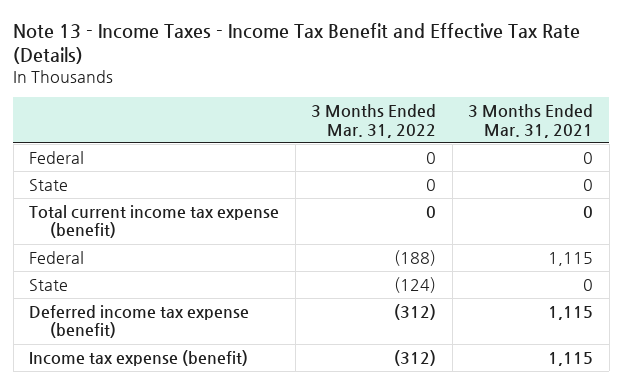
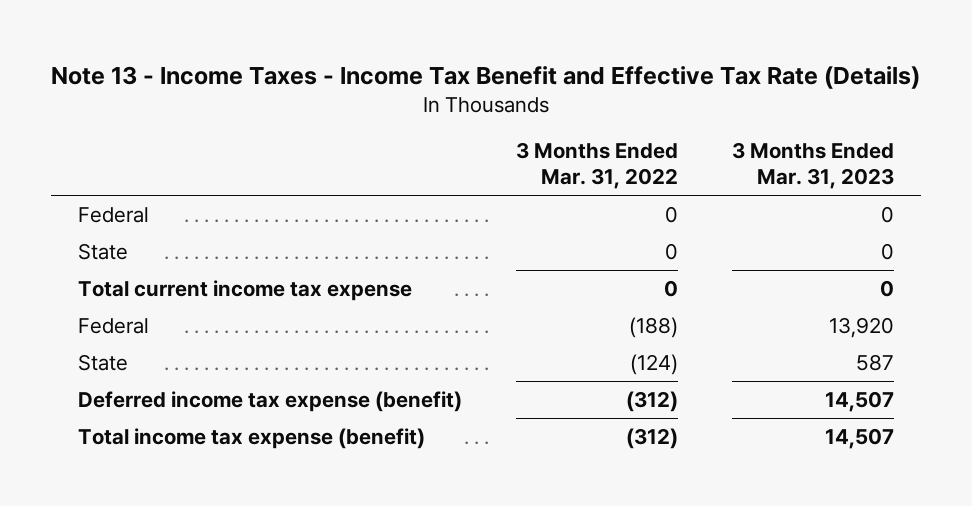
[468,104,594,138] 3 Months Ended Mar. 31, 2021 -> none
none -> [731,142,894,190] 3 Months Ended Mar. 31, 2023
[29,205,280,239] Total current income tax expense (benefit) -> [78,279,413,301] Total current income tax expense
[29,350,249,367] Income tax expense (benefit) -> [78,427,426,449] Total income tax expense (benefit)

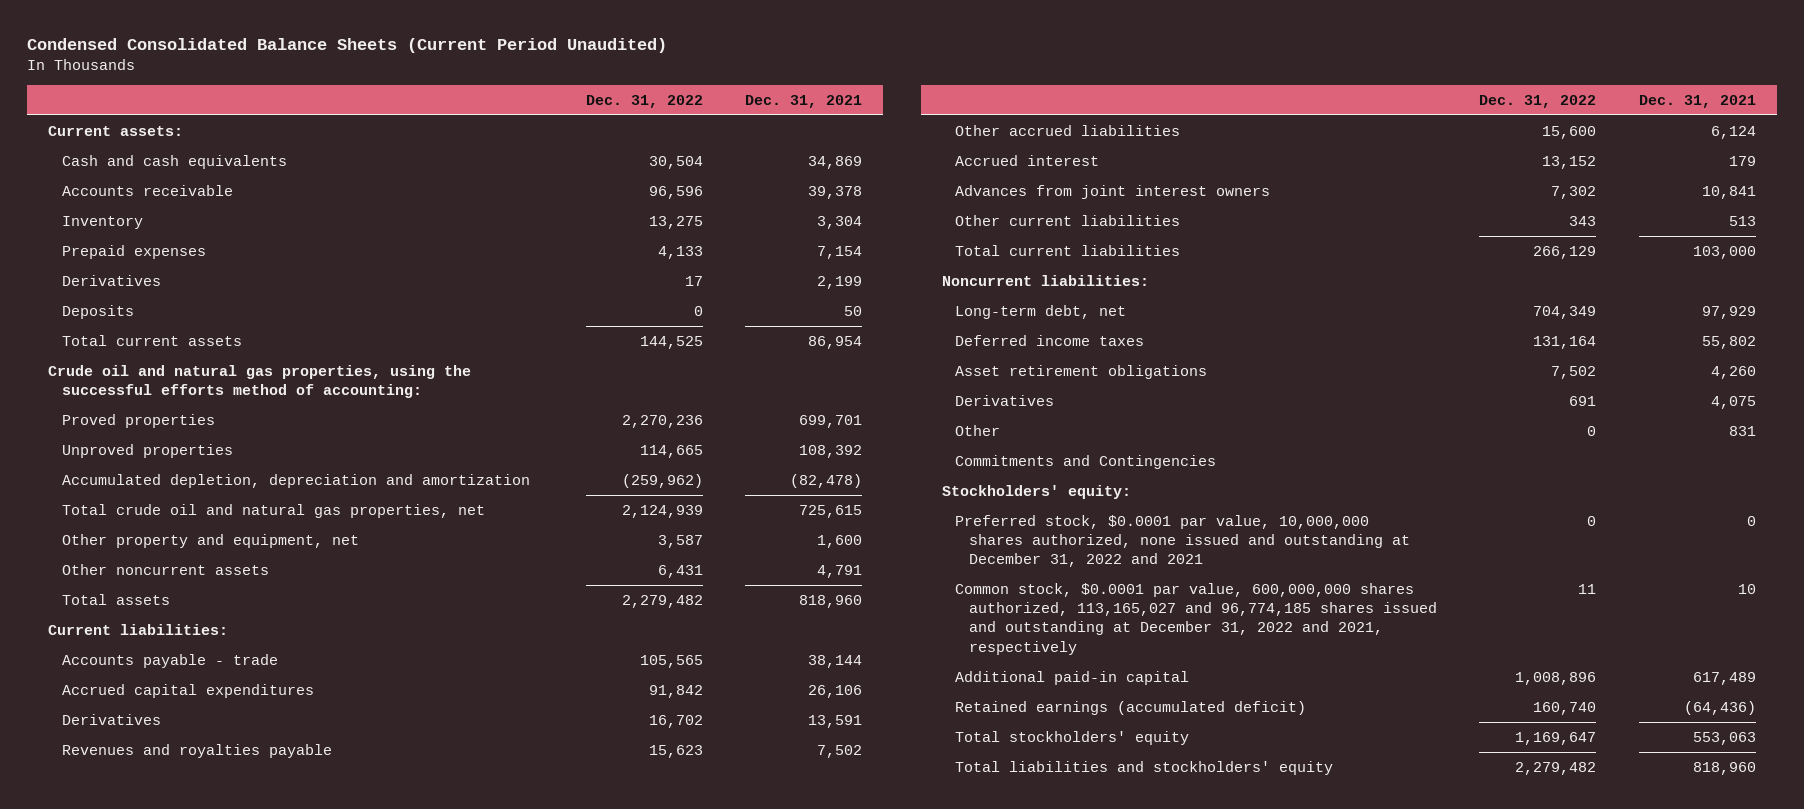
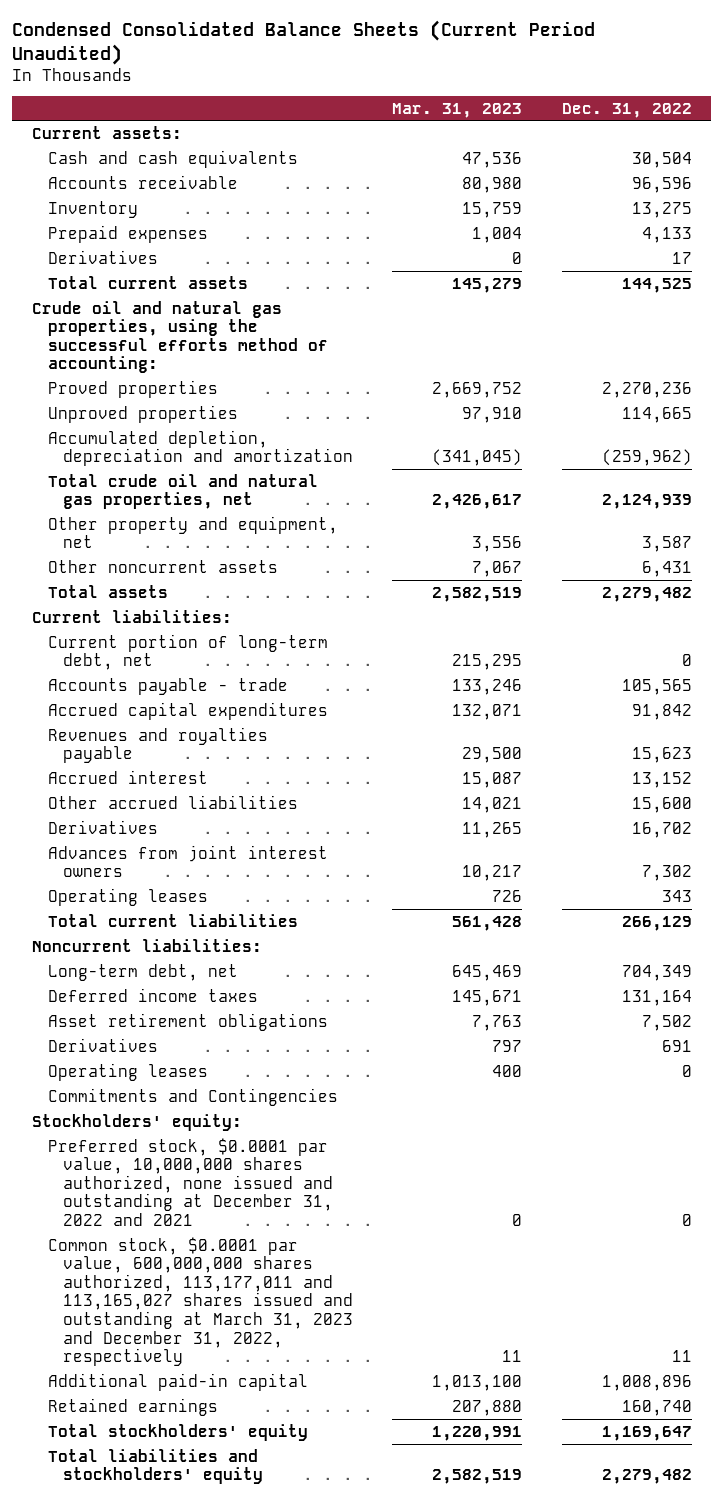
[744,95,862,109] Dec. 31, 2021 -> none
none -> [392,102,523,118] Mar. 31, 2023
[61,304,134,319] Deposits -> none
none -> [47,633,328,671] Current portion of long-term debt, net
[955,124,1181,136] Other accrued liabilities -> [47,794,298,809] Other accrued liabilities
[61,713,161,725] Derivatives -> [47,819,158,834] Derivatives
[955,214,1181,226] Other current liabilities -> [47,887,208,906] Operating leases
[955,424,1001,436] Other -> none
none -> [47,1062,208,1081] Operating leases
[955,582,1438,655] Common stock, $0.0001 par value, 600,000,000 shares authorized, 113,165,027 and 96,774,185 shares issued and outstanding at December 31, 2022 and 2021, respectively -> [47,1236,354,1367] Common stock, $0.0001 par value, 600,000,000 shares authorized, 113,177,011 and 113,165,027 shares issued and outstanding at March 31, 2023 and December 31, 2022, respectively
[955,700,1307,715] Retained earnings (accumulated deficit) -> [47,1397,218,1416] Retained earnings

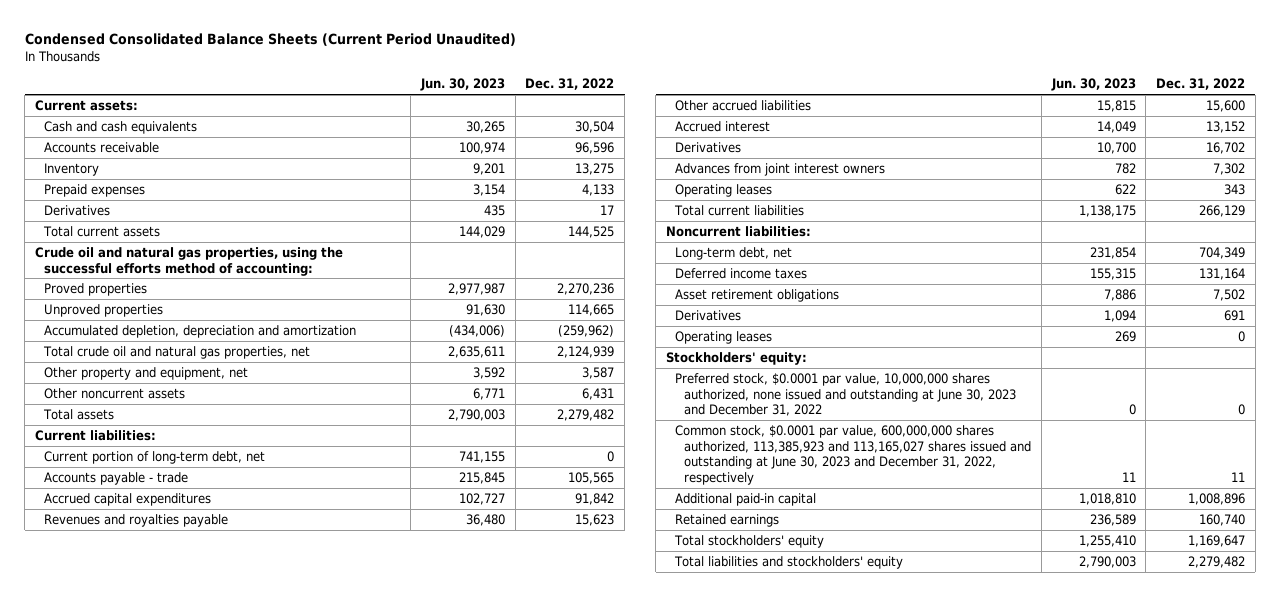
[392,102,523,118] Mar. 31, 2023 -> none
none -> [419,78,505,92] Jun. 30, 2023
[47,769,208,784] Accrued interest -> [674,120,770,132] Accrued interest
[47,1087,338,1106] Commitments and Contingencies -> none
[47,1137,334,1227] Preferred stock, $0.0001 par value, 10,000,000 shares authorized, none issued and outstanding at December 31, 2022 and 2021 -> [674,372,1017,417] Preferred stock, $0.0001 par value, 10,000,000 shares authorized, none issued and outstanding at June 30, 2023 and December 31, 2022
[47,1236,354,1367] Common stock, $0.0001 par value, 600,000,000 shares authorized, 113,177,011 and 113,165,027 shares issued and outstanding at March 31, 2023 and December 31, 2022, respectively -> [674,424,1032,485] Common stock, $0.0001 par value, 600,000,000 shares authorized, 113,385,923 and 113,165,027 shares issued and outstanding at June 30, 2023 and December 31, 2022, respectively

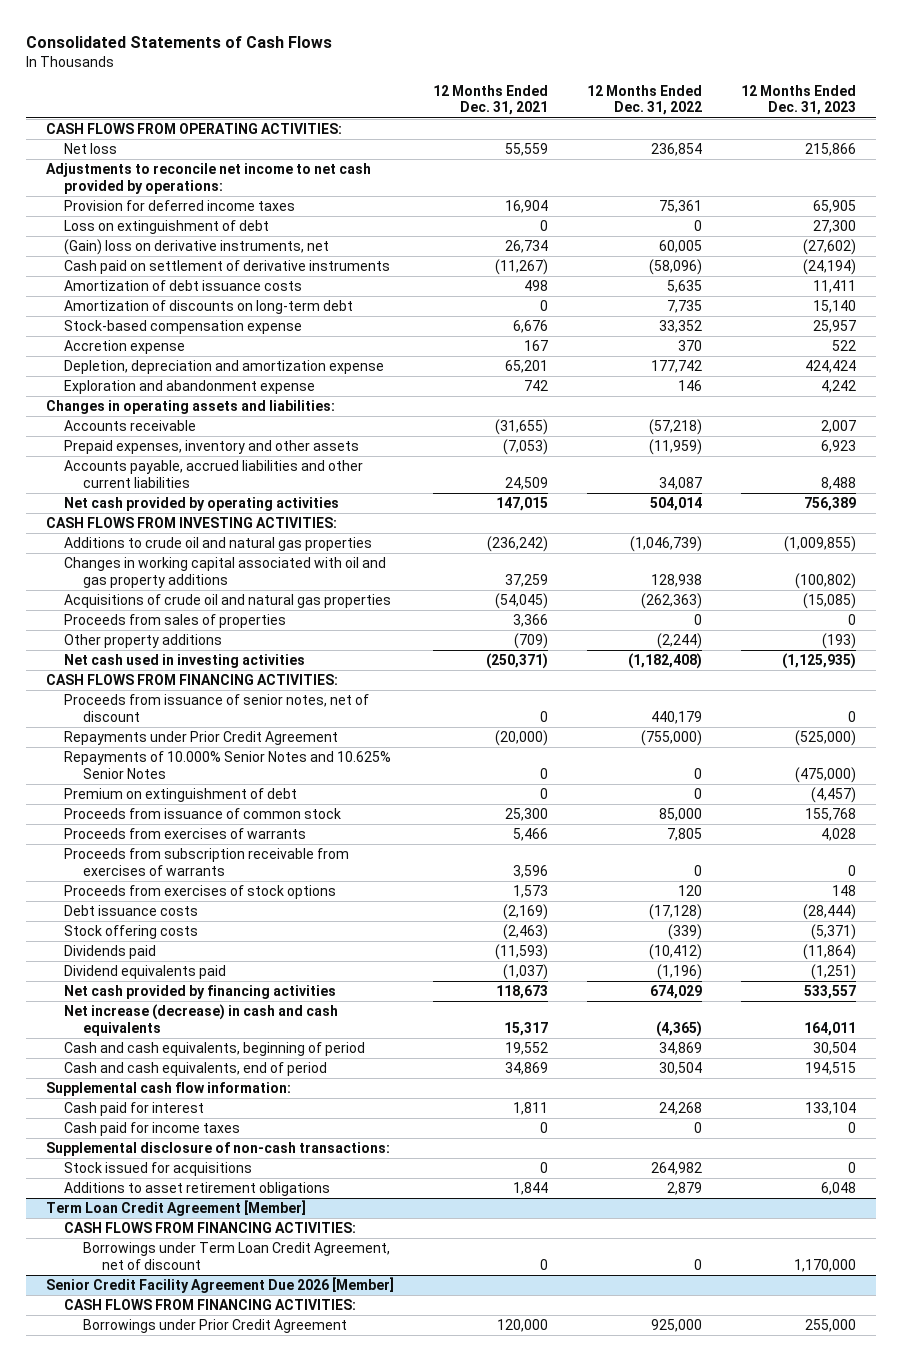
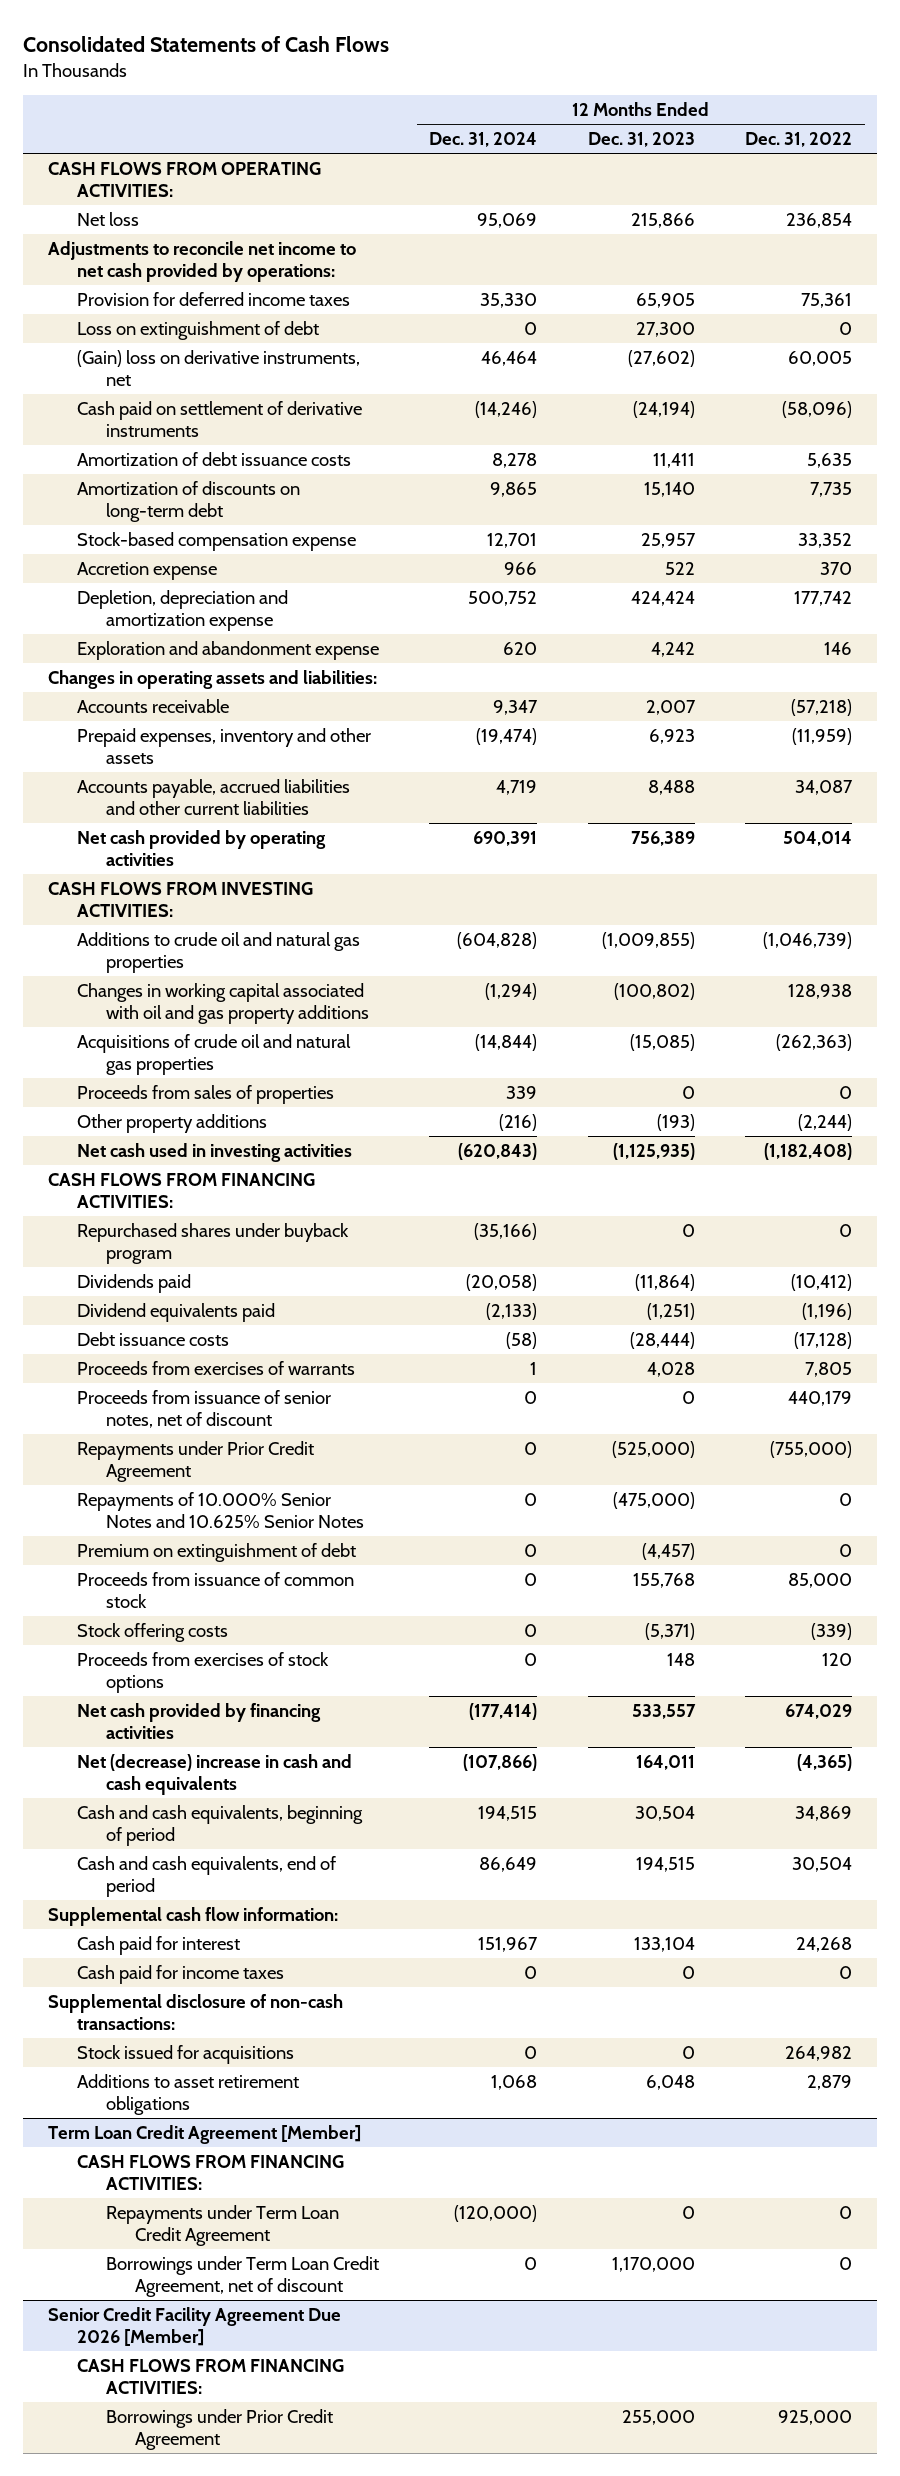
[432,84,548,116] 12 Months Ended Dec. 31, 2021 -> none
none -> [429,132,538,148] Dec. 31, 2024
none -> [76,1222,349,1265] Repurchased shares under buyback program
[64,945,157,960] Dividends paid -> [76,1273,191,1293] Dividends paid
[64,965,227,980] Dividend equivalents paid -> [76,1302,275,1322] Dividend equivalents paid
[64,905,199,917] Debt issuance costs -> [76,1331,229,1346] Debt issuance costs
[64,828,307,840] Proceeds from exercises of warrants -> [76,1360,355,1375] Proceeds from exercises of warrants
[64,848,350,876] Proceeds from subscription receivable from exercises of warrants -> none
[64,885,337,900] Proceeds from exercises of stock options -> [76,1651,329,1694] Proceeds from exercises of stock options
[64,1004,339,1036] Net increase (decrease) in cash and cash equivalents -> [76,1753,352,1796] Net (decrease) increase in cash and cash equivalents
none -> [105,2204,339,2247] Repayments under Term Loan Credit Agreement

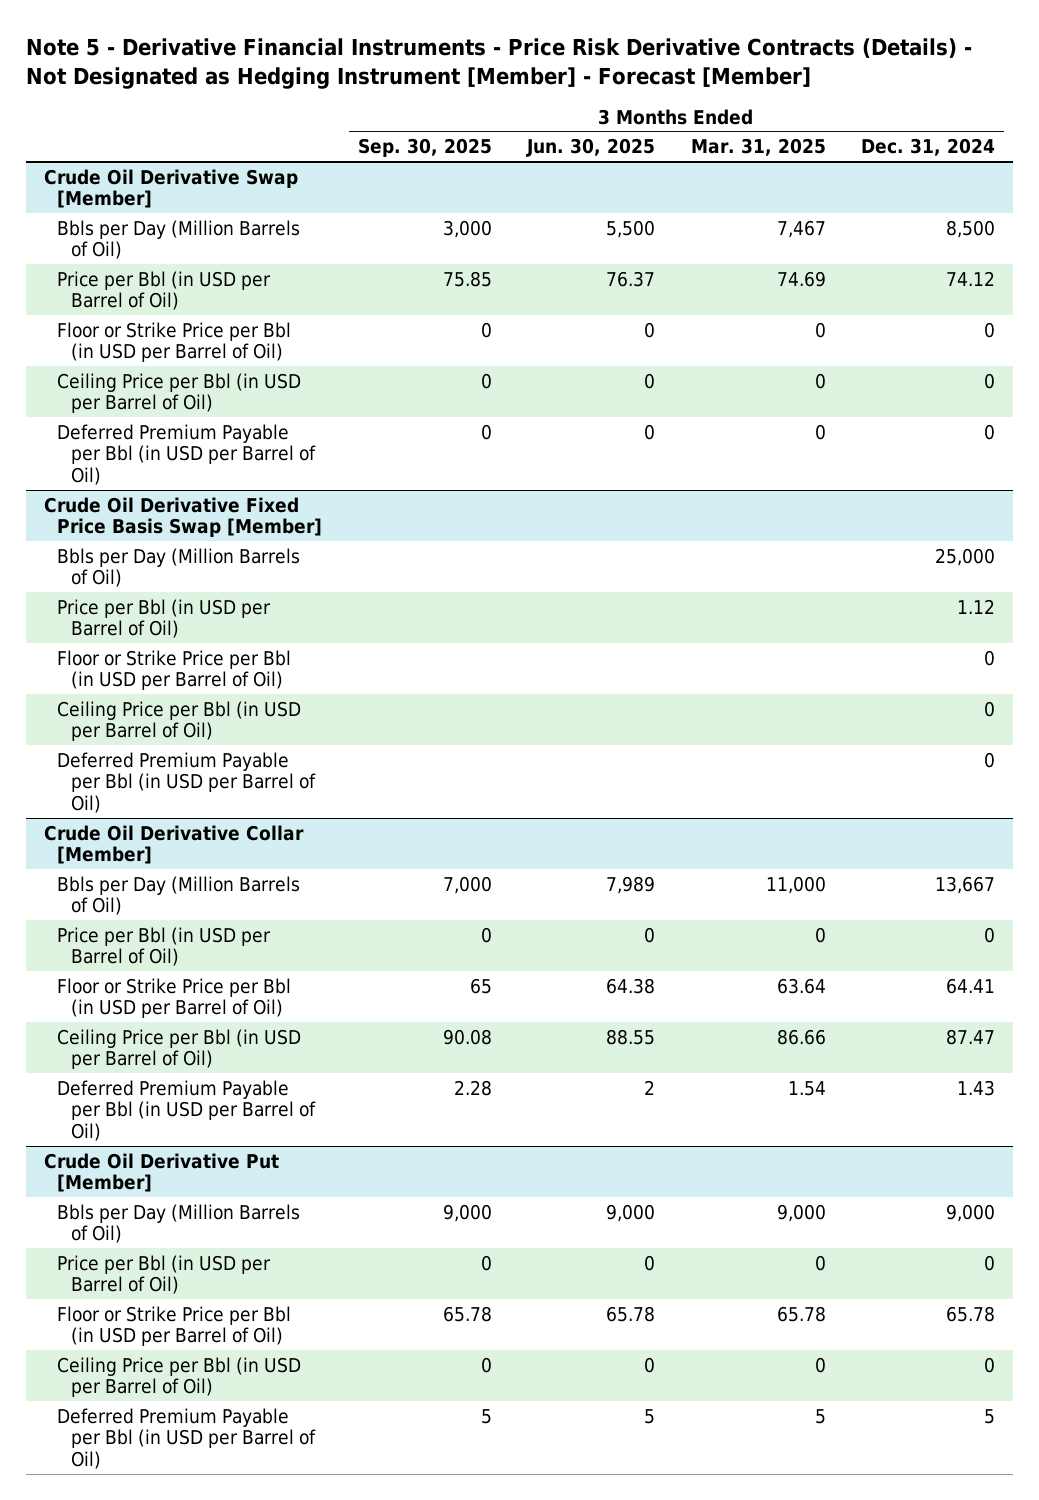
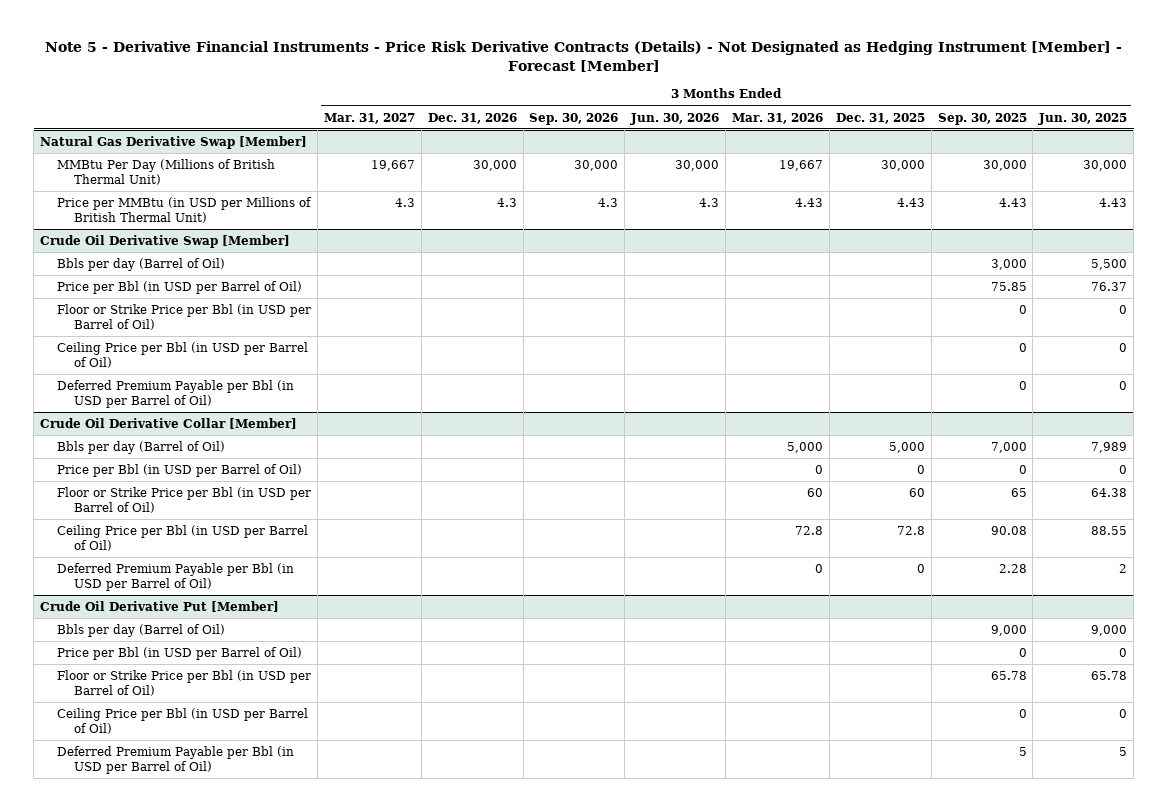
[690,138,826,157] Mar. 31, 2025 -> none
[860,138,995,157] Dec. 31, 2024 -> none
none -> [323,112,415,124] Mar. 31, 2027
none -> [427,112,517,124] Dec. 31, 2026
none -> [529,112,619,125] Sep. 30, 2026
none -> [630,112,720,125] Jun. 30, 2026
none -> [731,112,823,124] Mar. 31, 2026
none -> [835,112,925,124] Dec. 31, 2025
none -> [40,135,308,149] Natural Gas Derivative Swap [Member]
none -> [57,158,276,185] MMBtu Per Day (Millions of British Thermal Unit)
none -> [57,196,313,223] Price per MMBtu (in USD per Millions of British Thermal Unit)
[57,219,301,260] Bbls per Day (Million Barrels of Oil) -> [57,257,226,271] Bbls per day (Barrel of Oil)
[43,496,323,538] Crude Oil Derivative Fixed Price Basis Swap [Member] -> none
[57,547,301,588] Bbls per Day (Million Barrels of Oil) -> none
[57,598,272,639] Price per Bbl (in USD per Barrel of Oil) -> none
[57,649,292,691] Floor or Strike Price per Bbl (in USD per Barrel of Oil) -> none
[57,700,302,742] Ceiling Price per Bbl (in USD per Barrel of Oil) -> none
[57,751,317,814] Deferred Premium Payable per Bbl (in USD per Barrel of Oil) -> none
[57,875,301,916] Bbls per Day (Million Barrels of Oil) -> [57,440,226,454] Bbls per day (Barrel of Oil)
[57,1203,301,1244] Bbls per Day (Million Barrels of Oil) -> [57,623,226,637] Bbls per day (Barrel of Oil)

